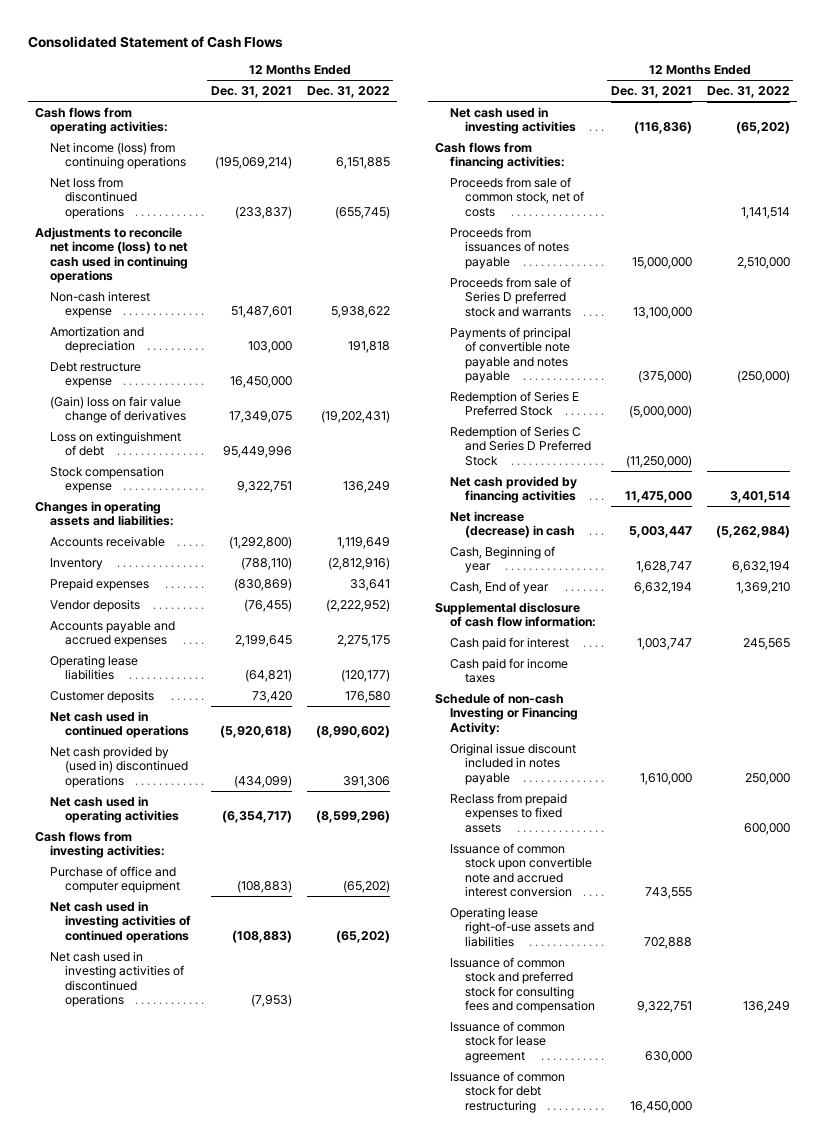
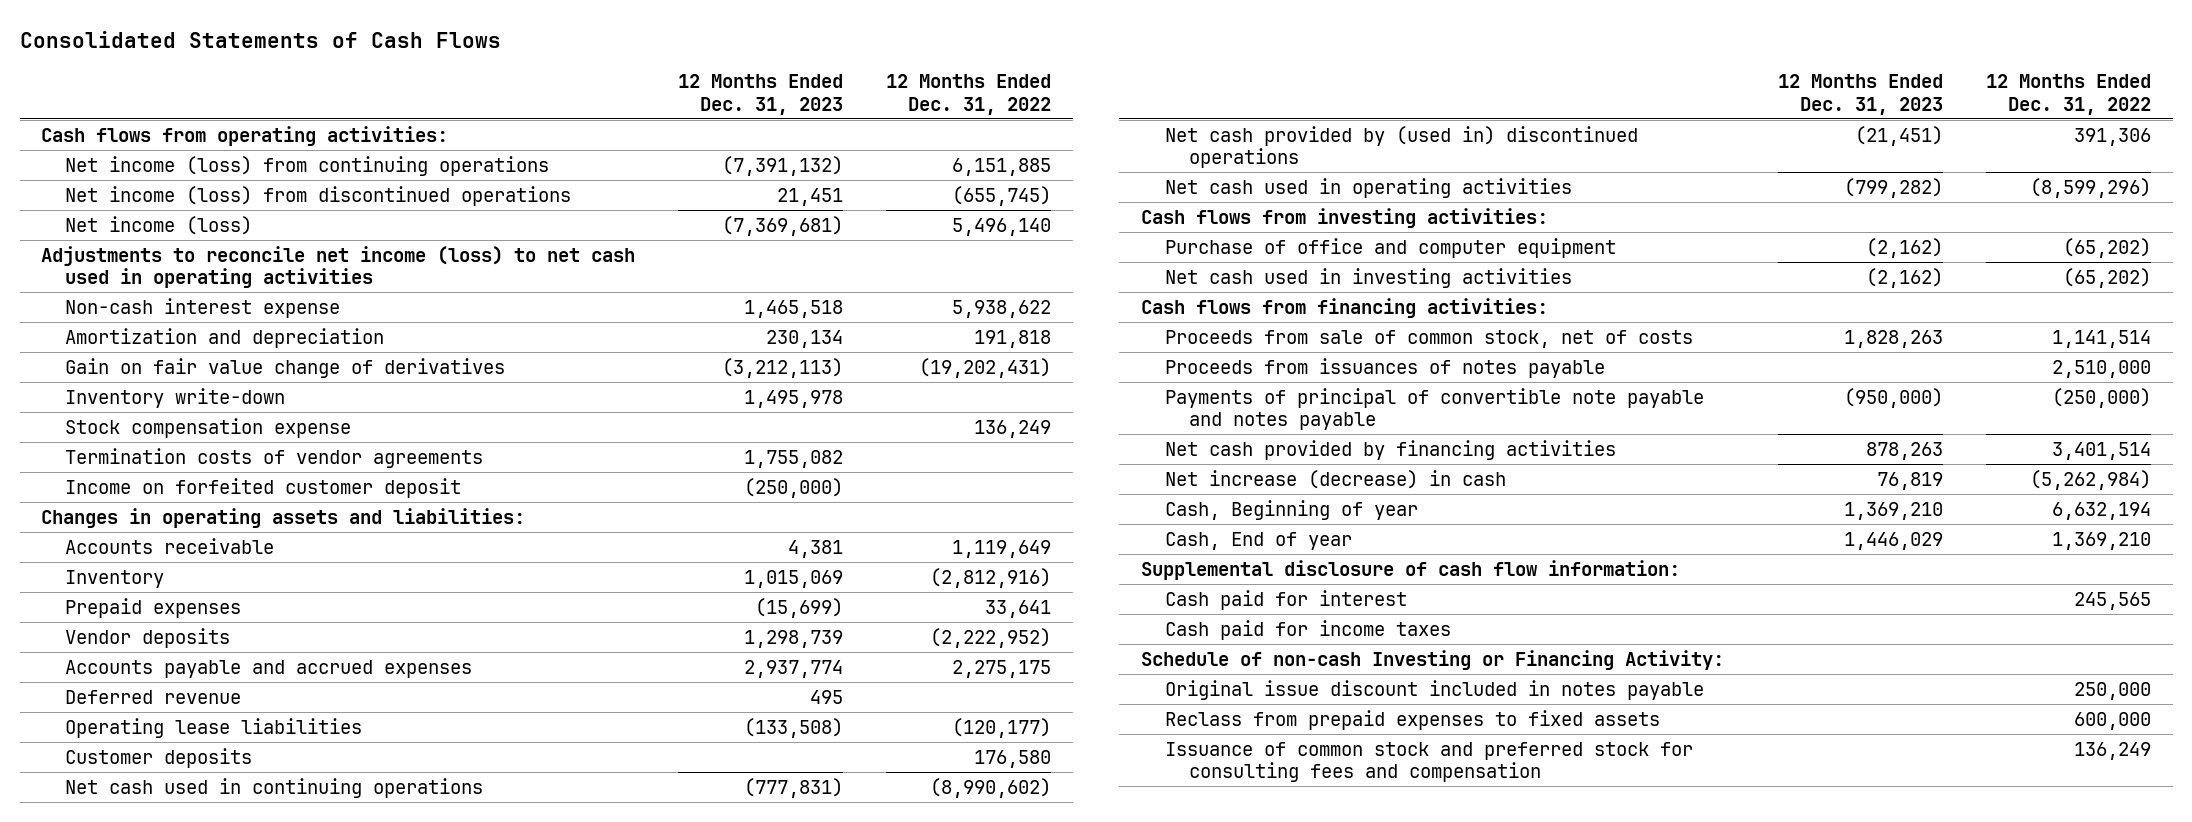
[27,36,283,49] Consolidated Statement of Cash Flows -> [19,31,501,49] Consolidated Statements of Cash Flows
[210,86,292,99] Dec. 31, 2021 -> none
none -> [678,74,844,115] 12 Months Ended Dec. 31, 2023
[50,176,138,219] Net loss from discontinued operations -> [65,185,572,206] Net income (loss) from discontinued operations
none -> [65,215,253,235] Net income (loss)
[35,226,189,284] Adjustments to reconcile net income (loss) to net cash used in continuing operations -> [41,245,636,288] Adjustments to reconcile net income (loss) to net cash used in operating activities
[50,361,142,389] Debt restructure expense -> none
[50,430,182,457] Loss on extinguishment of debt -> none
[50,395,187,424] (Gain) loss on fair value change of derivatives -> [65,357,506,378] Gain on fair value change of derivatives
none -> [65,387,286,408] Inventory write-down
none -> [65,447,484,468] Termination costs of vendor agreements
none -> [65,477,462,498] Income on forfeited customer deposit
none -> [65,689,242,704] Deferred revenue
[50,710,190,739] Net cash used in continued operations -> [65,777,484,798] Net cash used in continuing operations
[50,900,192,943] Net cash used in investing activities of continued operations -> none
[50,950,185,1008] Net cash used in investing activities of discontinued operations -> none
[450,276,572,317] Proceeds from sale of Series D preferred stock and warrants -> none
[450,390,580,417] Redemption of Series E Preferred Stock -> none
[450,425,592,466] Redemption of Series C and Series D Preferred Stock -> none
[450,842,593,898] Issuance of common stock upon convertible note and accrued interest conversion -> none
[450,906,595,947] Operating lease right-of-use assets and liabilities -> none
[450,1020,566,1063] Issuance of common stock for lease agreement -> none
[450,1070,566,1113] Issuance of common stock for debt restructuring -> none

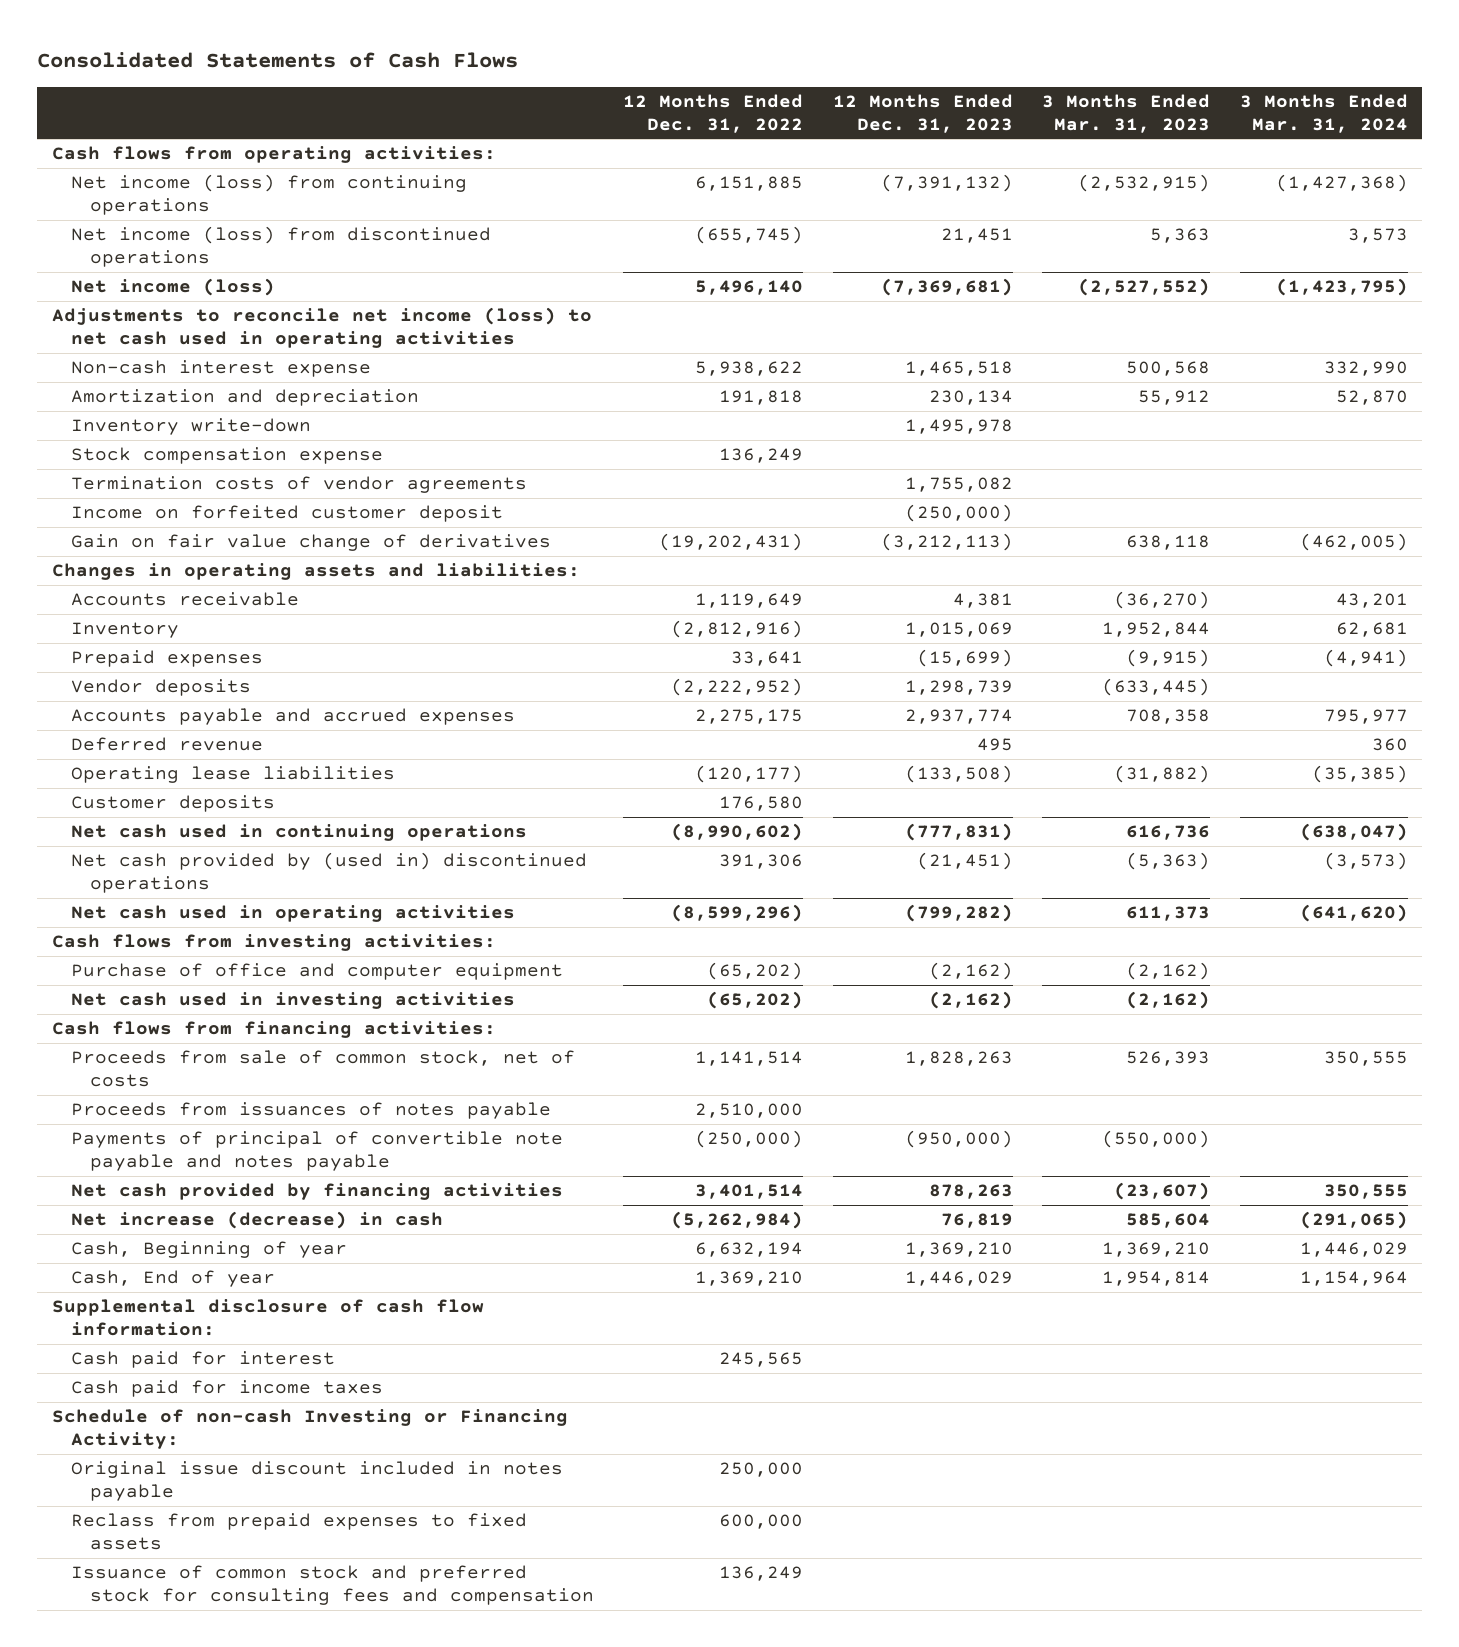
none -> [1042,93,1211,133] 3 Months Ended Mar. 31, 2023
none -> [1239,93,1408,133] 3 Months Ended Mar. 31, 2024
[65,357,506,378] Gain on fair value change of derivatives -> [70,534,551,552] Gain on fair value change of derivatives

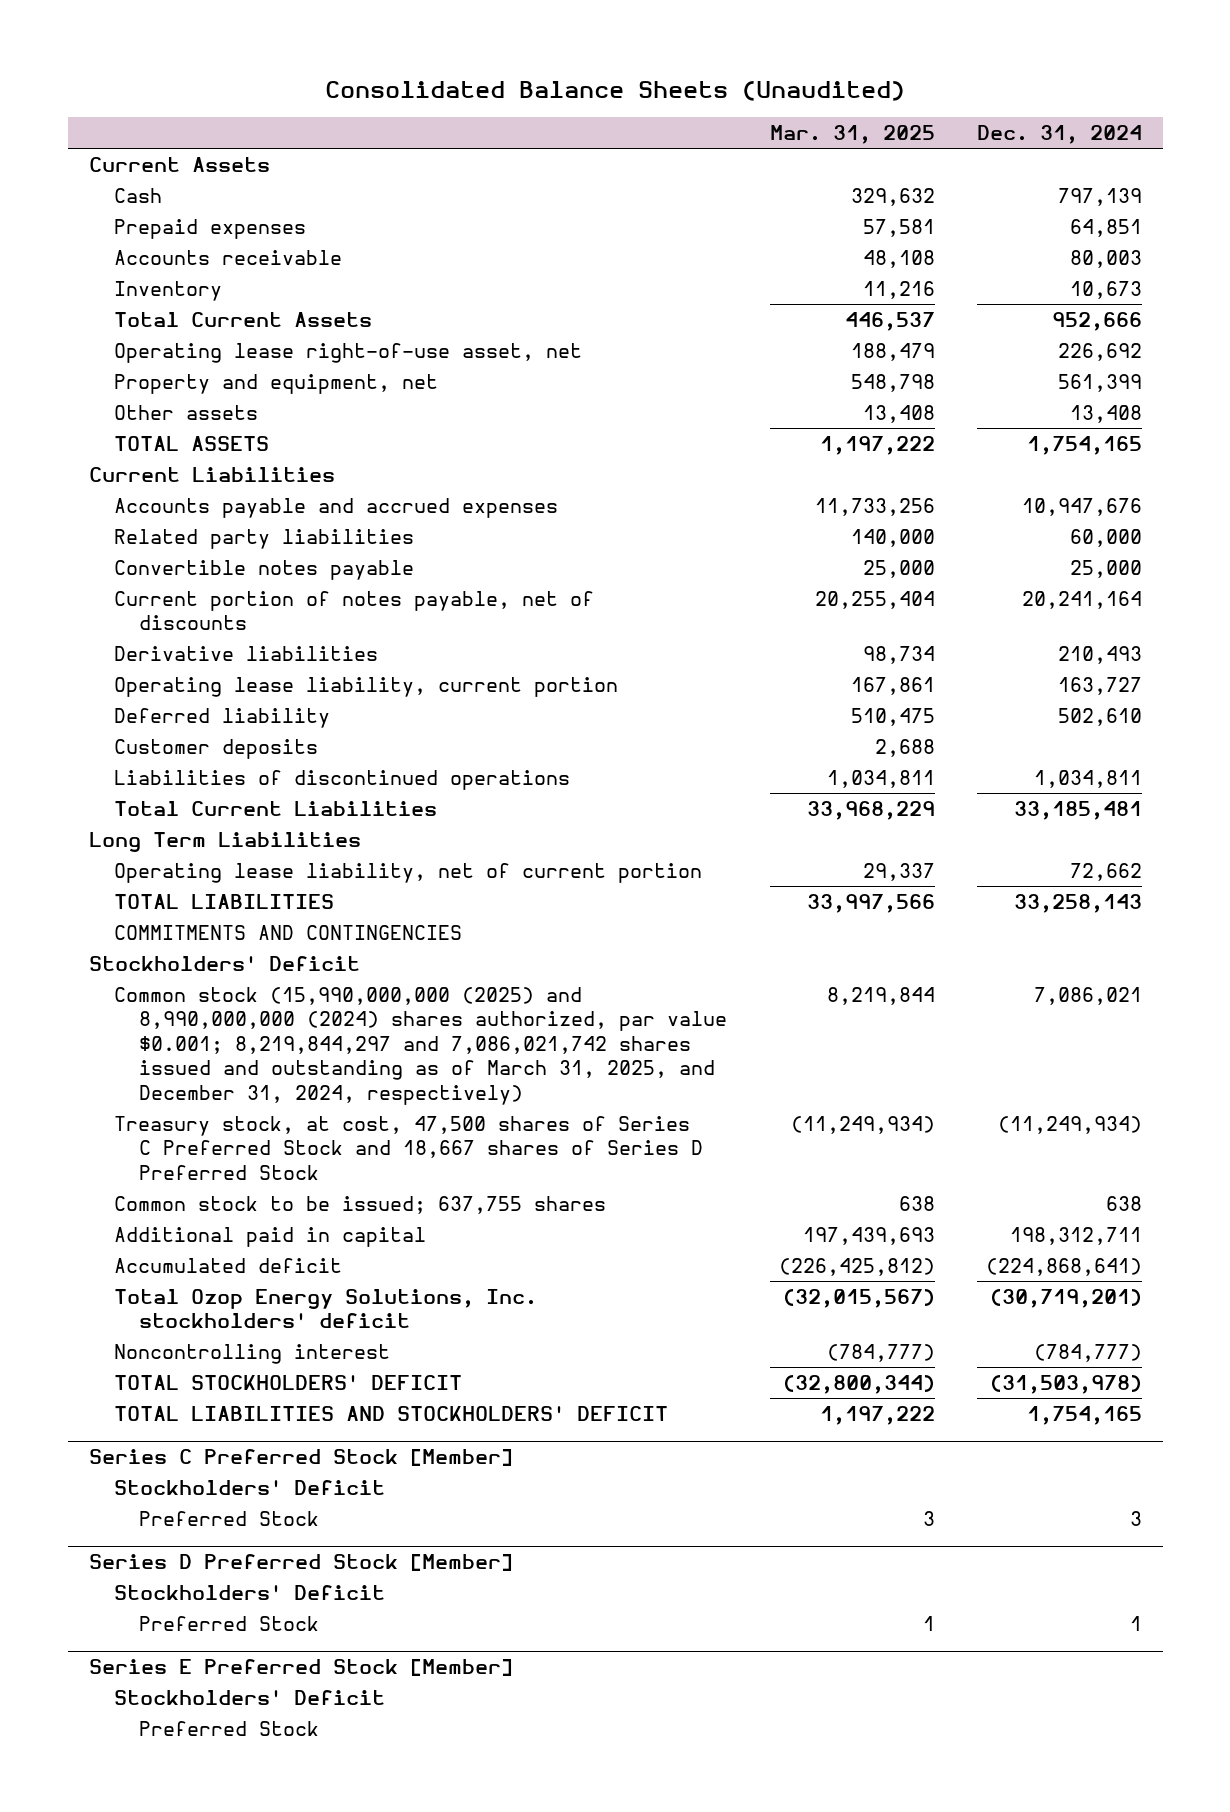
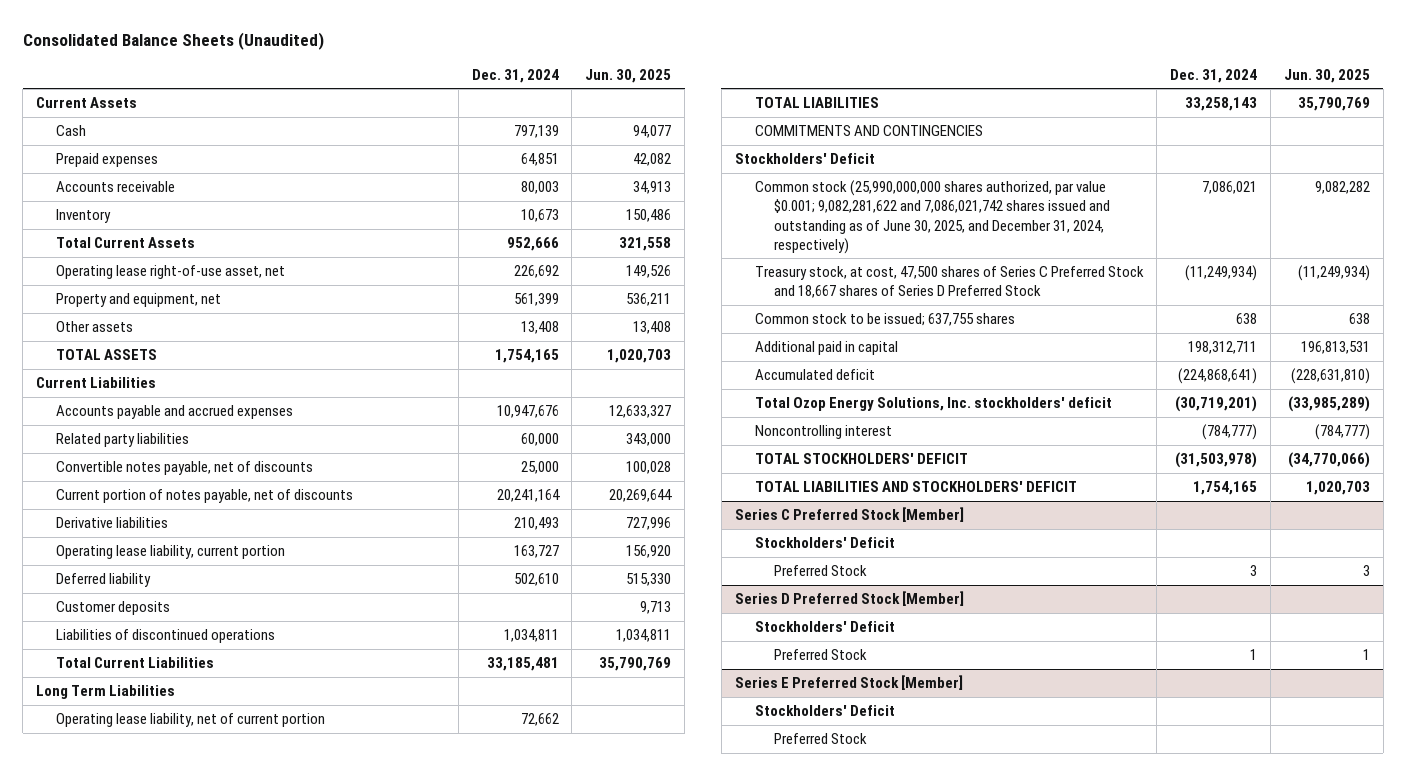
[769,125,935,145] Mar. 31, 2025 -> none
none -> [585,68,672,83] Jun. 30, 2025
[114,559,415,580] Convertible notes payable -> [55,461,313,476] Convertible notes payable, net of discounts
[114,986,728,1105] Common stock (15,990,000,000 (2025) and 8,990,000,000 (2024) shares authorized, par value $0.001; 8,219,844,297 and 7,086,021,742 shares issued and outstanding as of March 31, 2025, and December 31, 2024, respectively) -> [754,180,1111,254] Common stock (25,990,000,000 shares authorized, par value $0.001; 9,082,281,622 and 7,086,021,742 shares issued and outstanding as of June 30, 2025, and December 31, 2024, respectively)

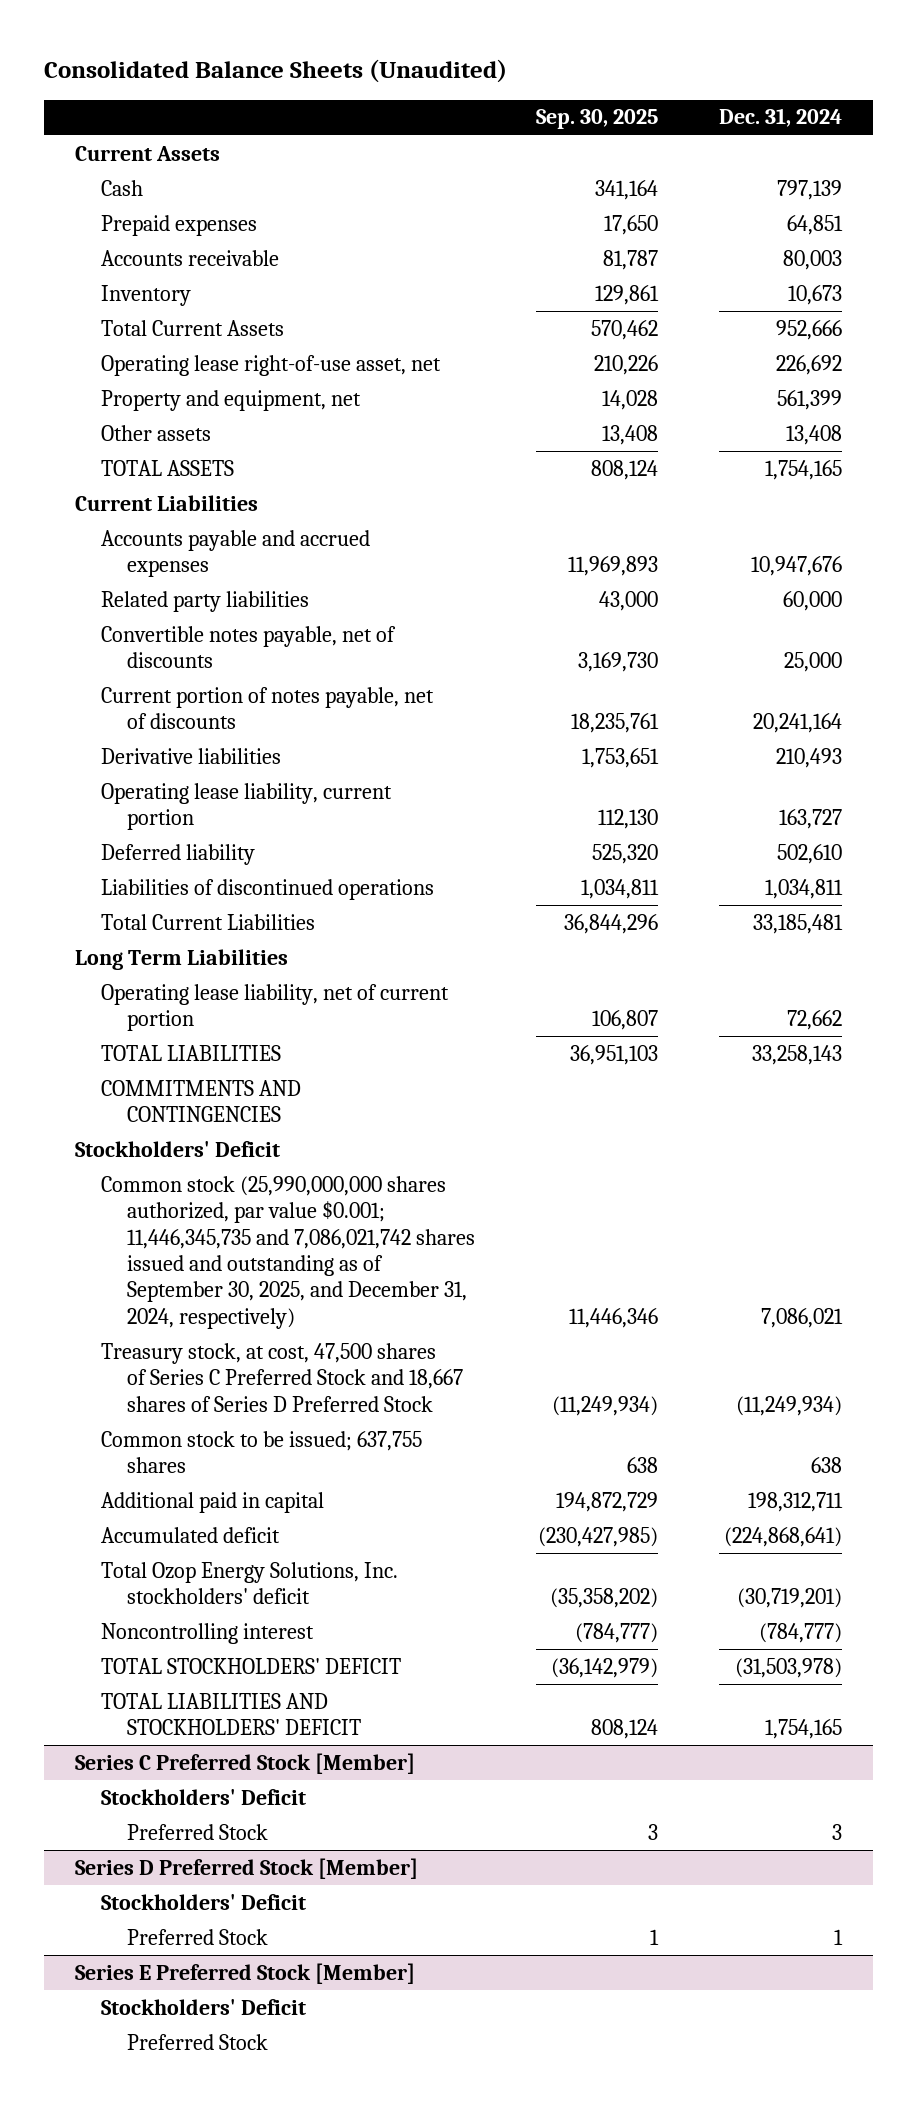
[585,68,672,83] Jun. 30, 2025 -> none
none -> [535,109,658,130] Sep. 30, 2025
[55,601,170,616] Customer deposits -> none
[754,180,1111,254] Common stock (25,990,000,000 shares authorized, par value $0.001; 9,082,281,622 and 7,086,021,742 shares issued and outstanding as of June 30, 2025, and December 31, 2024, respectively) -> [100,1175,475,1329] Common stock (25,990,000,000 shares authorized, par value $0.001; 11,446,345,735 and 7,086,021,742 shares issued and outstanding as of September 30, 2025, and December 31, 2024, respectively)

